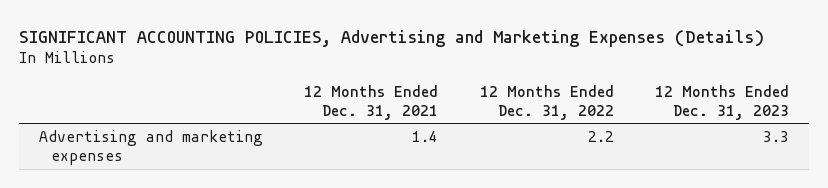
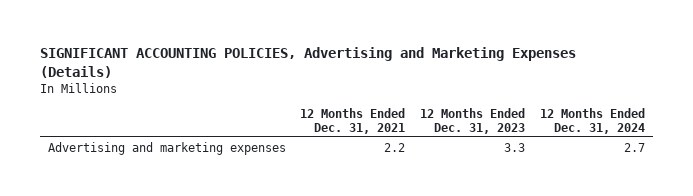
[479,85,614,120] 12 Months Ended Dec. 31, 2022 -> none
none -> [540,108,646,134] 12 Months Ended Dec. 31, 2024
[412,131,439,143] 1.4 -> [384,142,406,152] 2.2

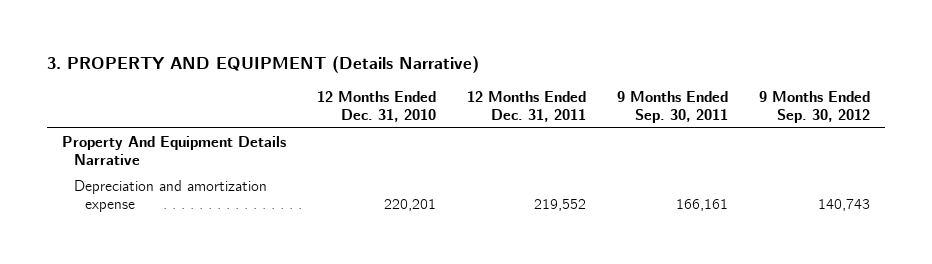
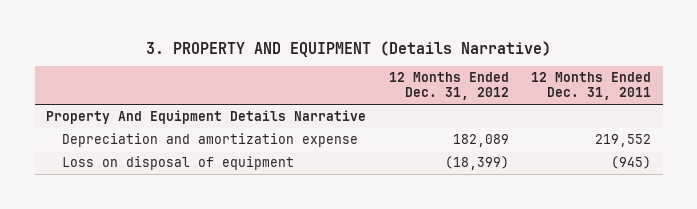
[317,91,437,122] 12 Months Ended Dec. 31, 2010 -> none
[616,91,728,123] 9 Months Ended Sep. 30, 2011 -> none
[758,91,870,123] 9 Months Ended Sep. 30, 2012 -> none
none -> [388,72,509,100] 12 Months Ended Dec. 31, 2012
none -> [61,156,294,171] Loss on disposal of equipment

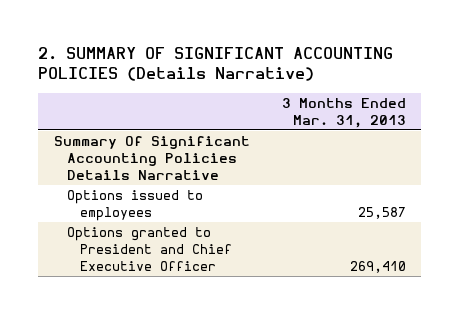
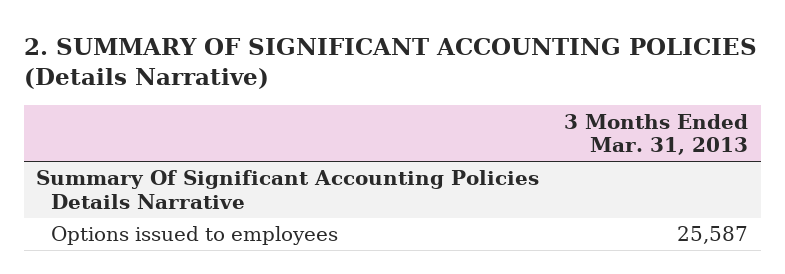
[67,227,233,271] Options granted to President and Chief Executive Officer -> none

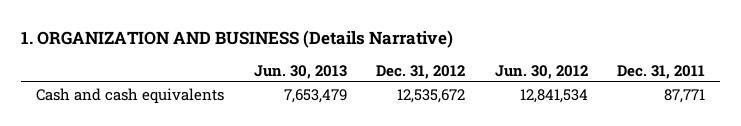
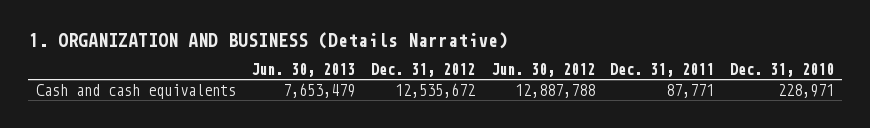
none -> [730,63,835,78] Dec. 31, 2010
[519,88,588,103] 12,841,534 -> [514,83,595,98] 12,887,788

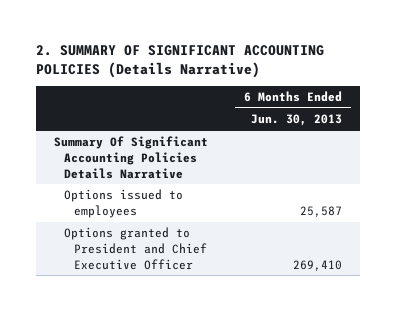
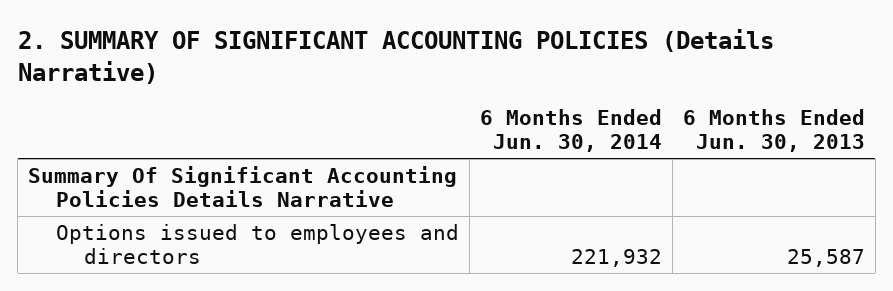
none -> [479,108,662,152] 6 Months Ended Jun. 30, 2014
[63,227,207,270] Options granted to President and Chief Executive Officer -> none
[63,189,183,218] Options issued to employees -> [56,223,460,265] Options issued to employees and directors

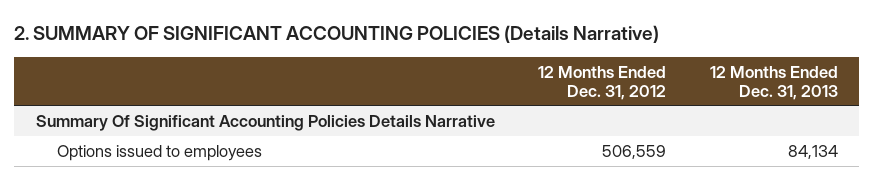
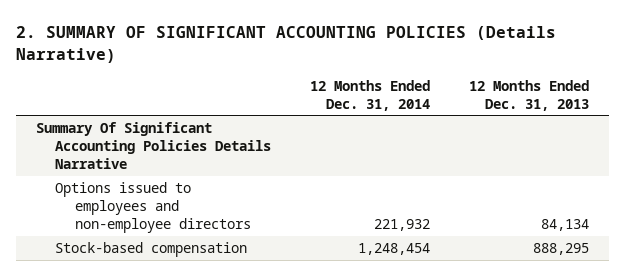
[538,65,667,100] 12 Months Ended Dec. 31, 2012 -> none
none -> [310,79,431,111] 12 Months Ended Dec. 31, 2014
[56,144,262,161] Options issued to employees -> [55,181,251,233] Options issued to employees and non-employee directors
none -> [55,241,248,257] Stock-based compensation

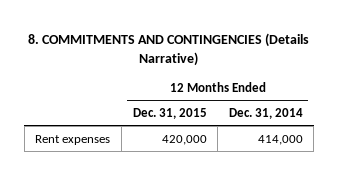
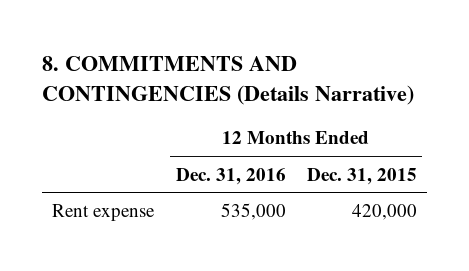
[228,107,303,119] Dec. 31, 2014 -> none
none -> [175,167,286,185] Dec. 31, 2016
[35,134,111,145] Rent expenses -> [52,204,156,222] Rent expense

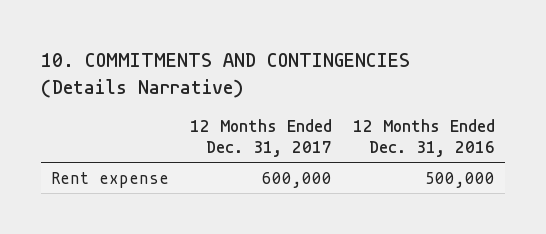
[41,56,414,105] 8. COMMITMENTS AND CONTINGENCIES (Details Narrative) -> [41,53,411,98] 10. COMMITMENTS AND CONTINGENCIES (Details Narrative)
[306,167,417,185] Dec. 31, 2015 -> none
none -> [190,118,333,158] 12 Months Ended Dec. 31, 2017
[220,203,286,221] 535,000 -> [424,172,495,189] 500,000

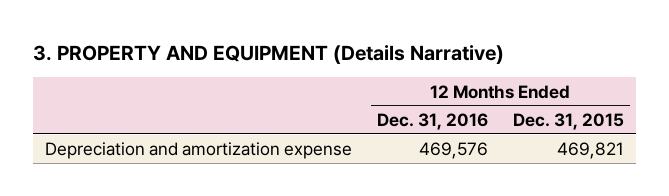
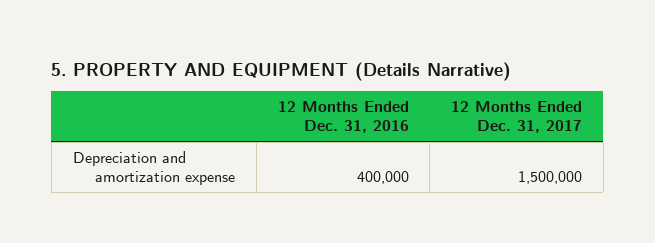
[32,44,504,64] 3. PROPERTY AND EQUIPMENT (Details Narrative) -> [51,61,512,81] 5. PROPERTY AND EQUIPMENT (Details Narrative)
[512,112,624,130] Dec. 31, 2015 -> none
none -> [451,100,583,134] 12 Months Ended Dec. 31, 2017
[418,142,488,160] 469,576 -> [356,171,409,185] 400,000

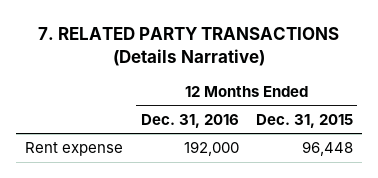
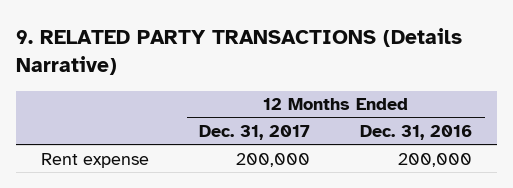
[38,26,340,66] 7. RELATED PARTY TRANSACTIONS (Details Narrative) -> [16,28,463,76] 9. RELATED PARTY TRANSACTIONS (Details Narrative)
[255,113,353,128] Dec. 31, 2015 -> none
none -> [199,124,311,140] Dec. 31, 2017
[183,141,239,157] 192,000 -> [398,152,473,167] 200,000

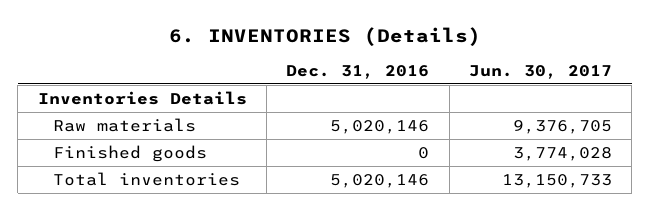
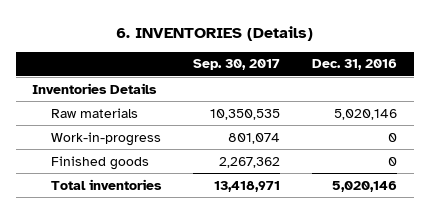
[469,65,613,80] Jun. 30, 2017 -> none
none -> [193,59,281,71] Sep. 30, 2017
none -> [50,131,161,146] Work-in-progress

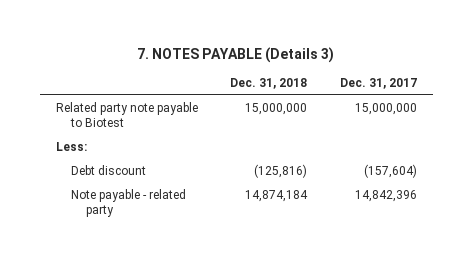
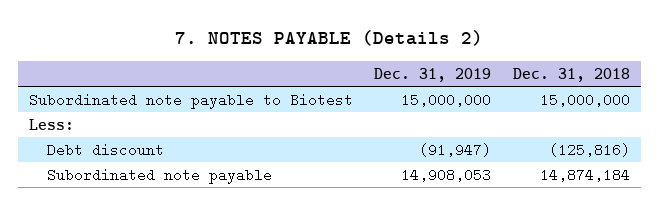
[137,46,335,63] 7. NOTES PAYABLE (Details 3) -> [175,30,484,47] 7. NOTES PAYABLE (Details 2)
[339,78,417,90] Dec. 31, 2017 -> none
none -> [374,67,492,82] Dec. 31, 2019
[56,102,199,128] Related party note payable to Biotest -> [28,92,353,109] Subordinated note payable to Biotest
[71,189,187,218] Note payable - related party -> [47,167,273,184] Subordinated note payable

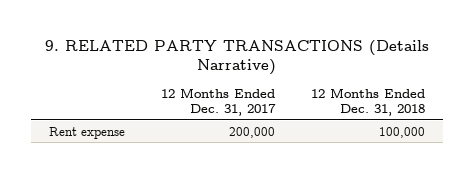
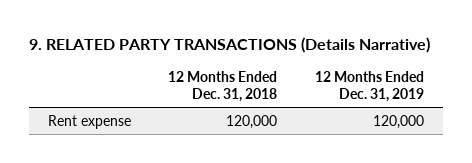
[161,87,277,117] 12 Months Ended Dec. 31, 2017 -> none
none -> [315,70,425,103] 12 Months Ended Dec. 31, 2019
[379,127,426,139] 100,000 -> [226,114,278,129] 120,000

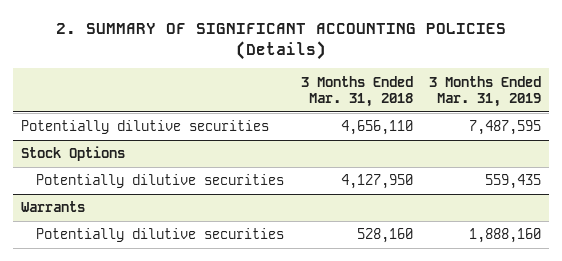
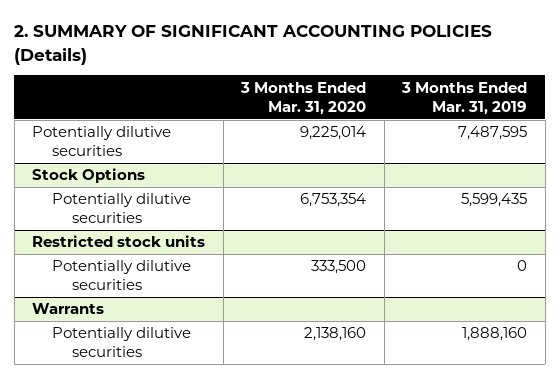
[300,75,413,107] 3 Months Ended Mar. 31, 2018 -> none
none -> [240,81,367,115] 3 Months Ended Mar. 31, 2020
[485,174,542,190] 559,435 -> [461,193,528,208] 5,599,435
none -> [32,235,206,248] Restricted stock units
none -> [52,260,192,291] Potentially dilutive securities

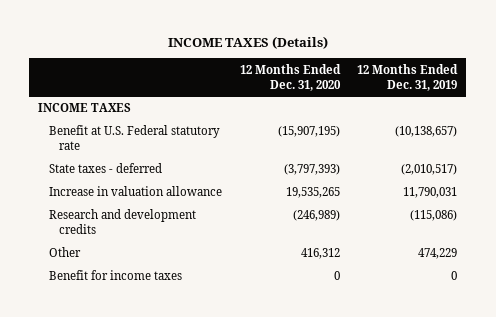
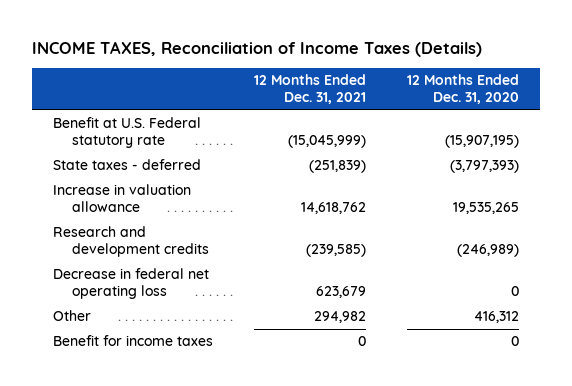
[167,35,328,49] INCOME TAXES (Details) -> [31,40,482,57] INCOME TAXES, Reconciliation of Income Taxes (Details)
[357,63,459,91] 12 Months Ended Dec. 31, 2019 -> none
none -> [254,74,367,105] 12 Months Ended Dec. 31, 2021
[38,103,132,113] INCOME TAXES -> none
none -> [52,268,209,300] Decrease in federal net operating loss

